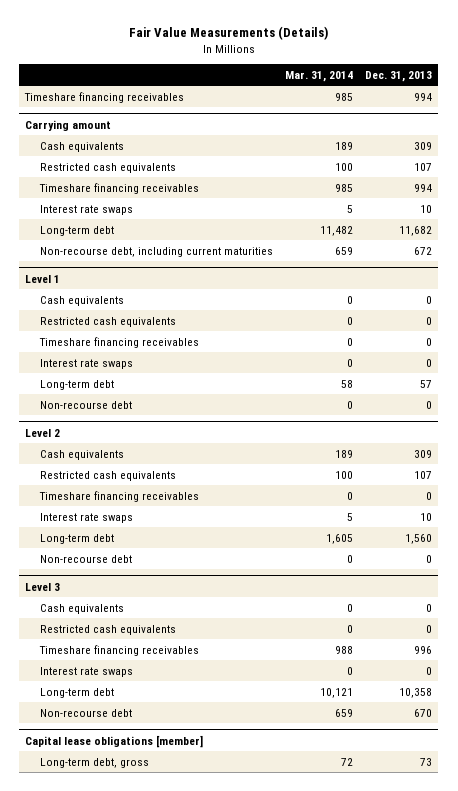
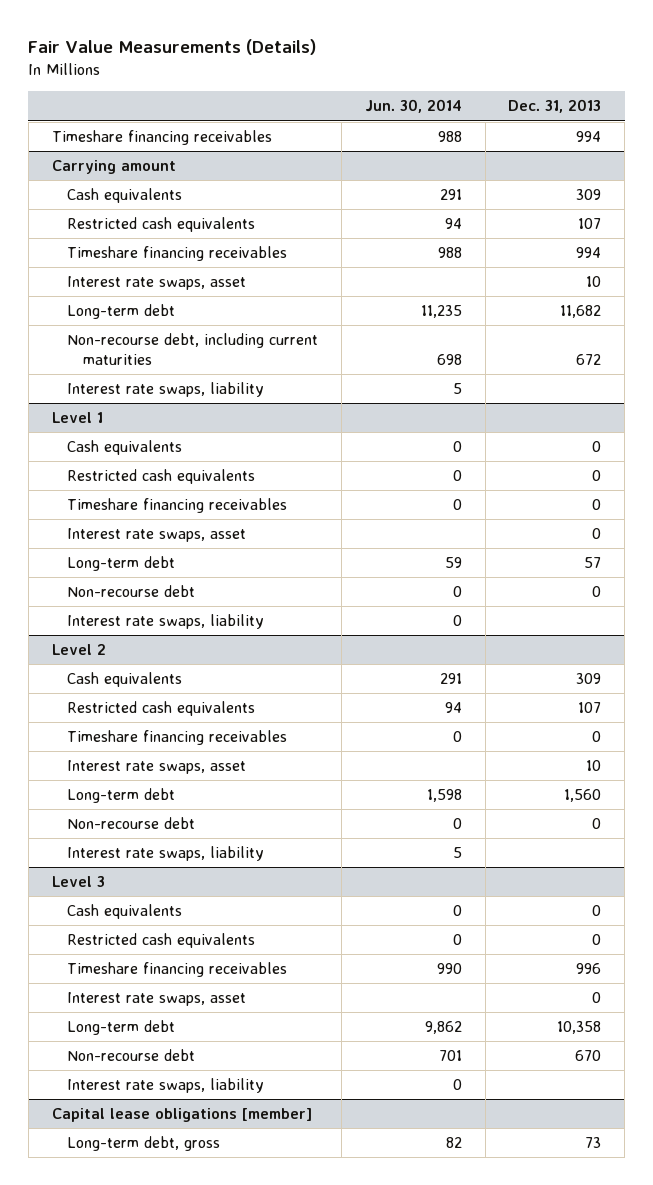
[284,70,353,82] Mar. 31, 2014 -> none
none -> [364,99,462,114] Jun. 30, 2014
[39,204,133,215] Interest rate swaps -> [67,276,247,291] Interest rate swaps, asset
none -> [67,382,265,398] Interest rate swaps, liability
[39,358,133,369] Interest rate swaps -> [67,528,247,543] Interest rate swaps, asset
none -> [67,614,265,630] Interest rate swaps, liability
[39,512,133,523] Interest rate swaps -> [67,760,247,775] Interest rate swaps, asset
none -> [67,846,265,862] Interest rate swaps, liability
[39,666,133,677] Interest rate swaps -> [67,992,247,1007] Interest rate swaps, asset
none -> [67,1078,265,1094] Interest rate swaps, liability

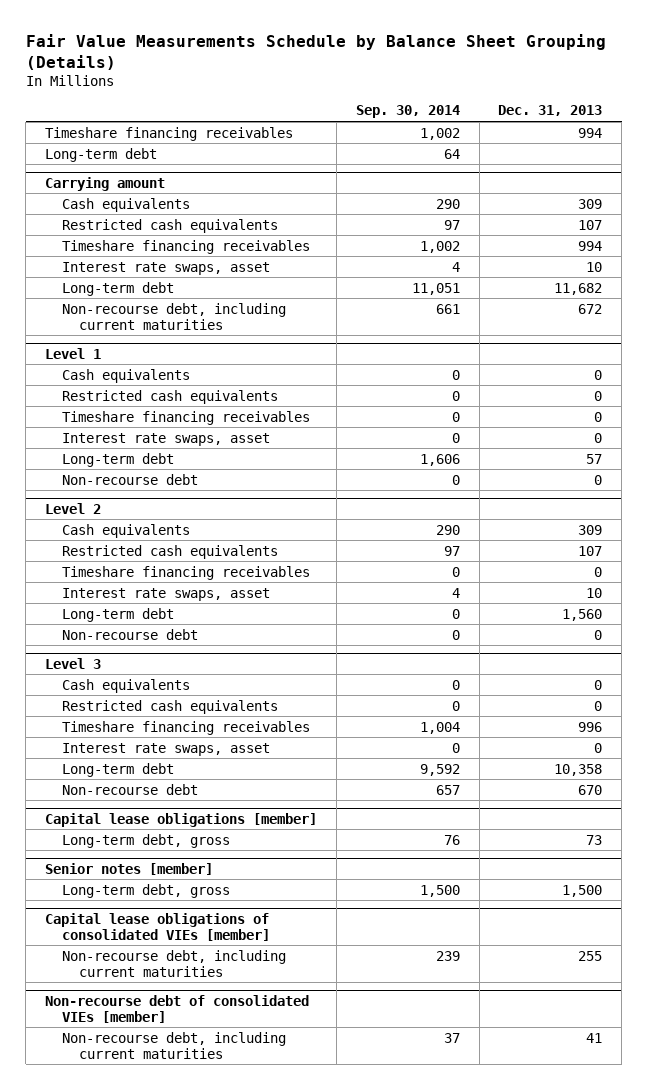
[28,39,317,56] Fair Value Measurements (Details) -> [25,33,606,70] Fair Value Measurements Schedule by Balance Sheet Grouping (Details)
[364,99,462,114] Jun. 30, 2014 -> none
none -> [355,105,460,119] Sep. 30, 2014
none -> [45,147,158,162] Long-term debt
[67,382,265,398] Interest rate swaps, liability -> none
[67,614,265,630] Interest rate swaps, liability -> none
[67,846,265,862] Interest rate swaps, liability -> none
[67,1078,265,1094] Interest rate swaps, liability -> none
none -> [45,862,214,875] Senior notes [member]
none -> [62,883,231,898] Long-term debt, gross
none -> [45,912,271,941] Capital lease obligations of consolidated VIEs [member]
none -> [62,949,287,977] Non-recourse debt, including current maturities
none -> [45,994,310,1023] Non-recourse debt of consolidated VIEs [member]
none -> [62,1031,287,1059] Non-recourse debt, including current maturities

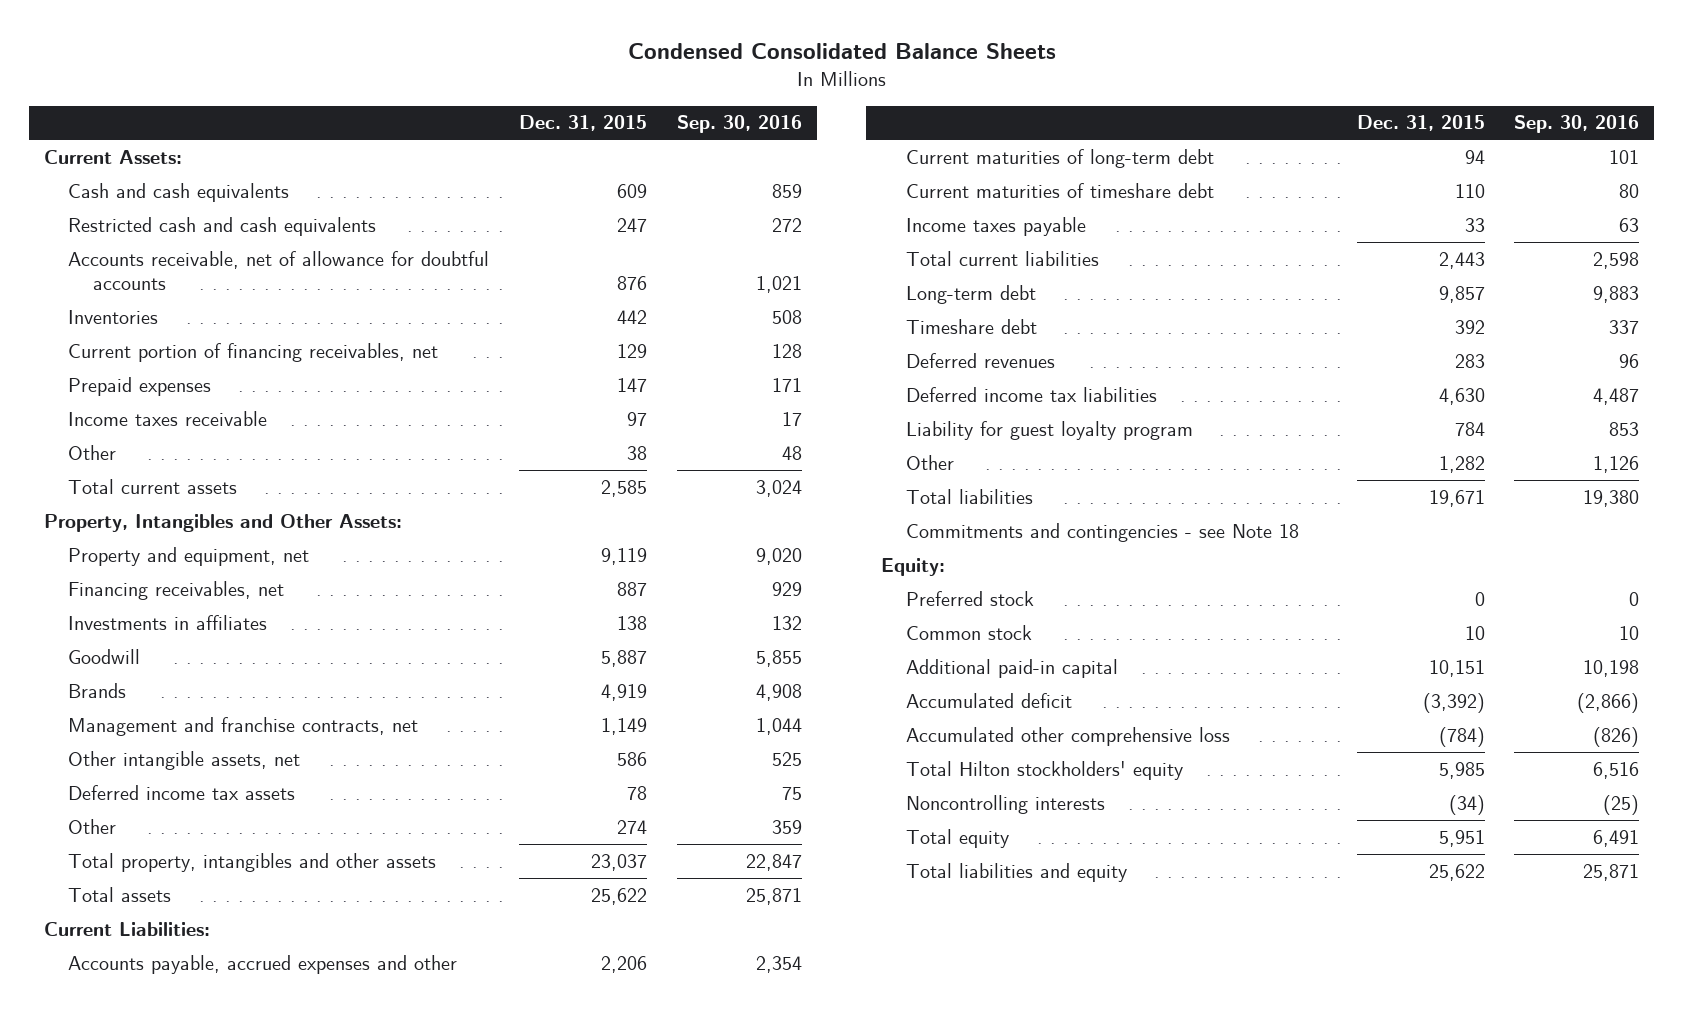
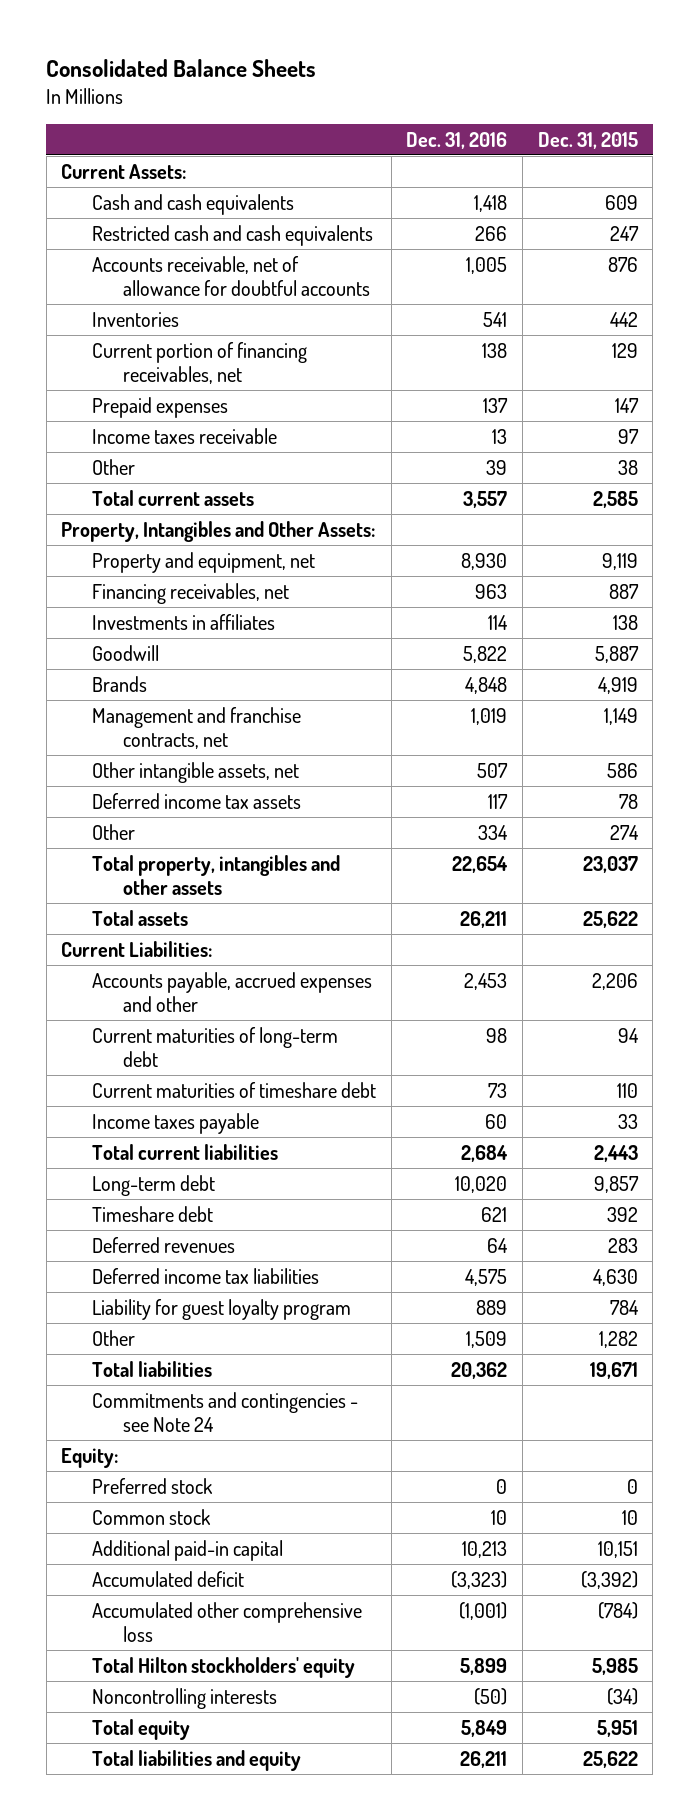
[627,43,1056,60] Condensed Consolidated Balance Sheets -> [46,59,317,78] Consolidated Balance Sheets
[677,115,803,134] Sep. 30, 2016 -> none
none -> [406,131,508,149] Dec. 31, 2016
[905,522,1299,542] Commitments and contingencies - see Note 18 -> [92,1391,359,1432] Commitments and contingencies - see Note 24

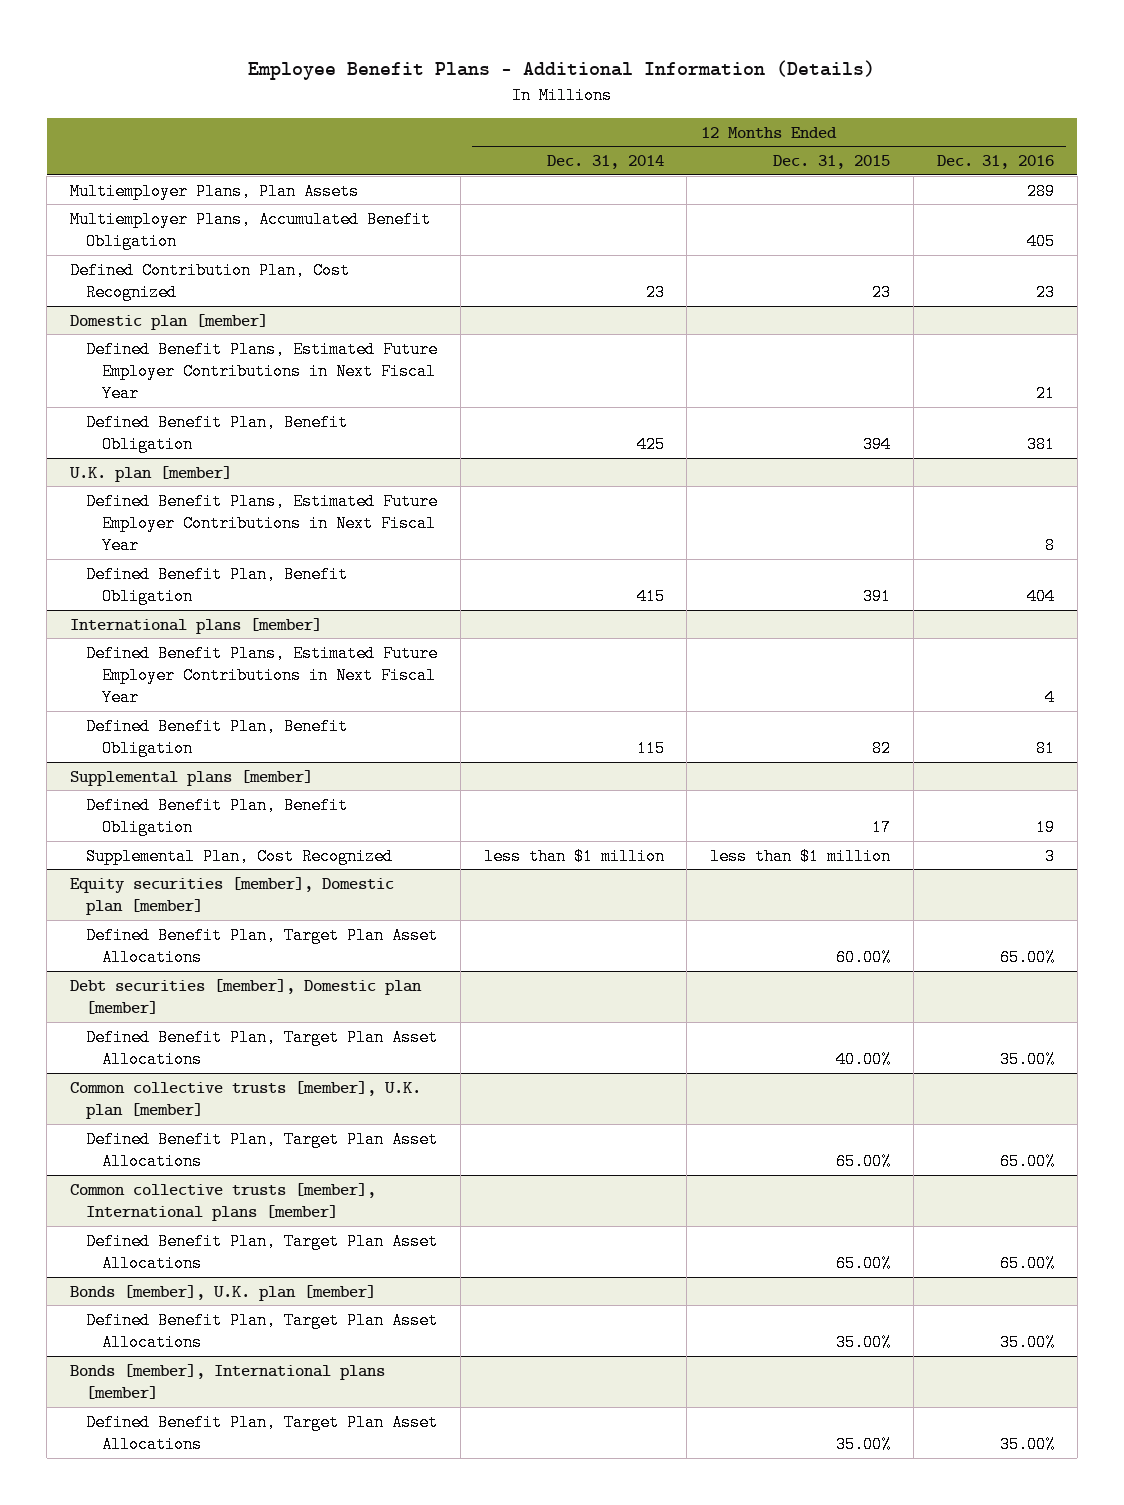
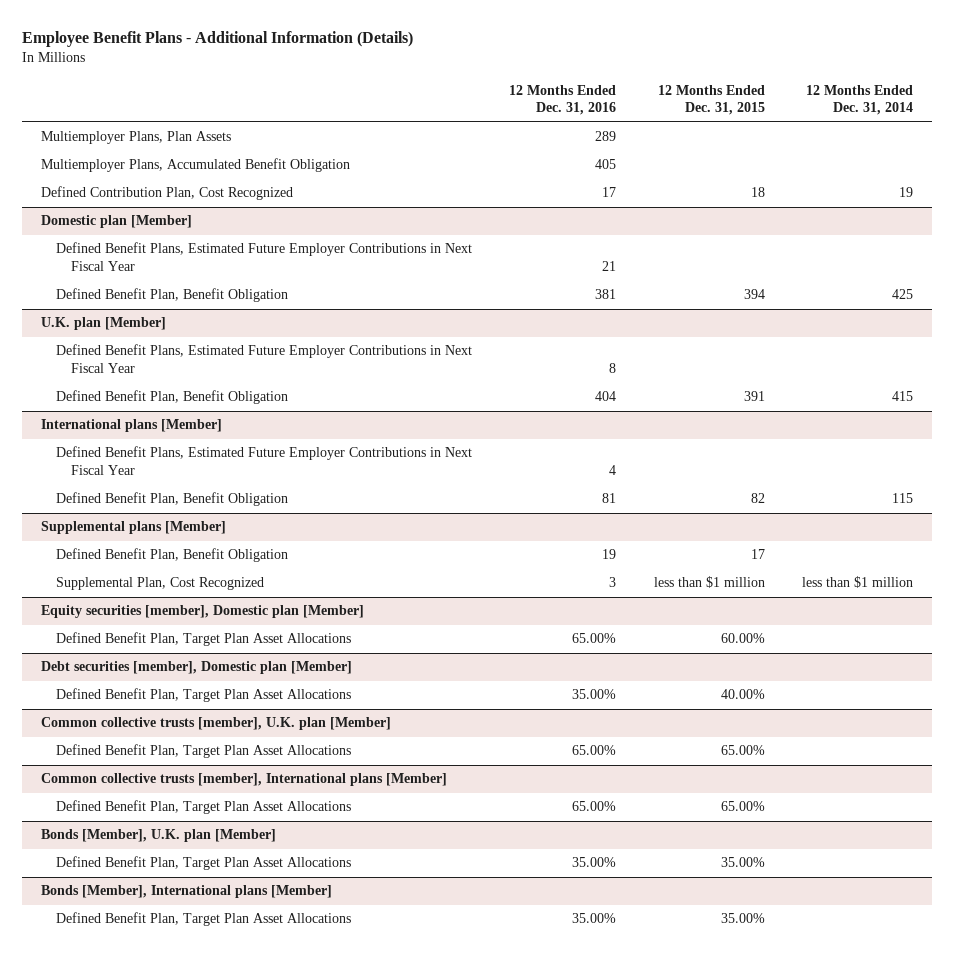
[645,284,665,302] 23 -> [898,187,913,198] 19
[872,284,892,302] 23 -> [750,187,765,198] 18
[1035,284,1055,302] 23 -> [602,187,617,198] 17
[70,313,269,330] Domestic plan [member] -> [40,215,192,229] Domestic plan [Member]
[69,465,233,482] U.K. plan [member] -> [40,317,166,331] U.K. plan [Member]
[70,617,323,634] International plans [member] -> [40,419,222,433] International plans [Member]
[70,769,314,786] Supplemental plans [member] -> [40,521,226,535] Supplemental plans [Member]
[70,876,395,916] Equity securities [member], Domestic plan [member] -> [40,605,364,619] Equity securities [member], Domestic plan [Member]
[70,978,423,1015] Debt securities [member], Domestic plan [member] -> [40,661,352,675] Debt securities [member], Domestic plan [Member]
[70,1080,422,1120] Common collective trusts [member], U.K. plan [member] -> [40,717,391,731] Common collective trusts [member], U.K. plan [Member]
[70,1182,377,1222] Common collective trusts [member], International plans [member] -> [40,773,447,787] Common collective trusts [member], International plans [Member]
[70,1284,377,1301] Bonds [member], U.K. plan [member] -> [40,829,276,843] Bonds [Member], U.K. plan [Member]
[70,1363,386,1400] Bonds [member], International plans [member] -> [40,885,332,899] Bonds [Member], International plans [Member]

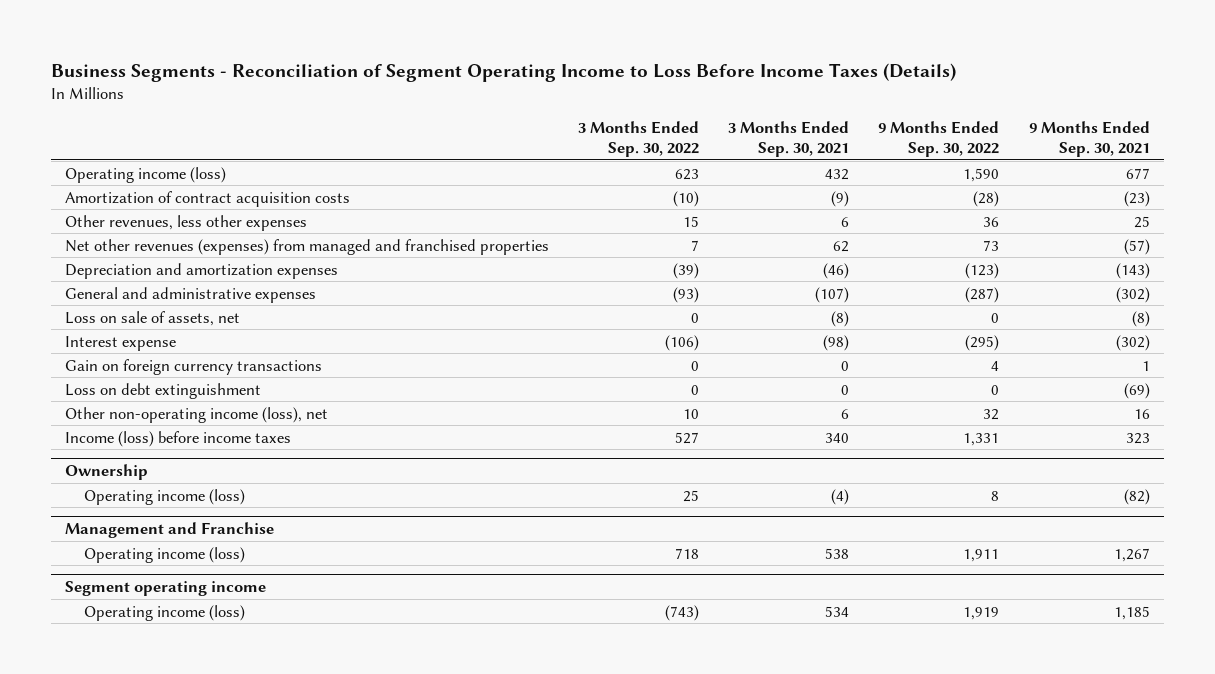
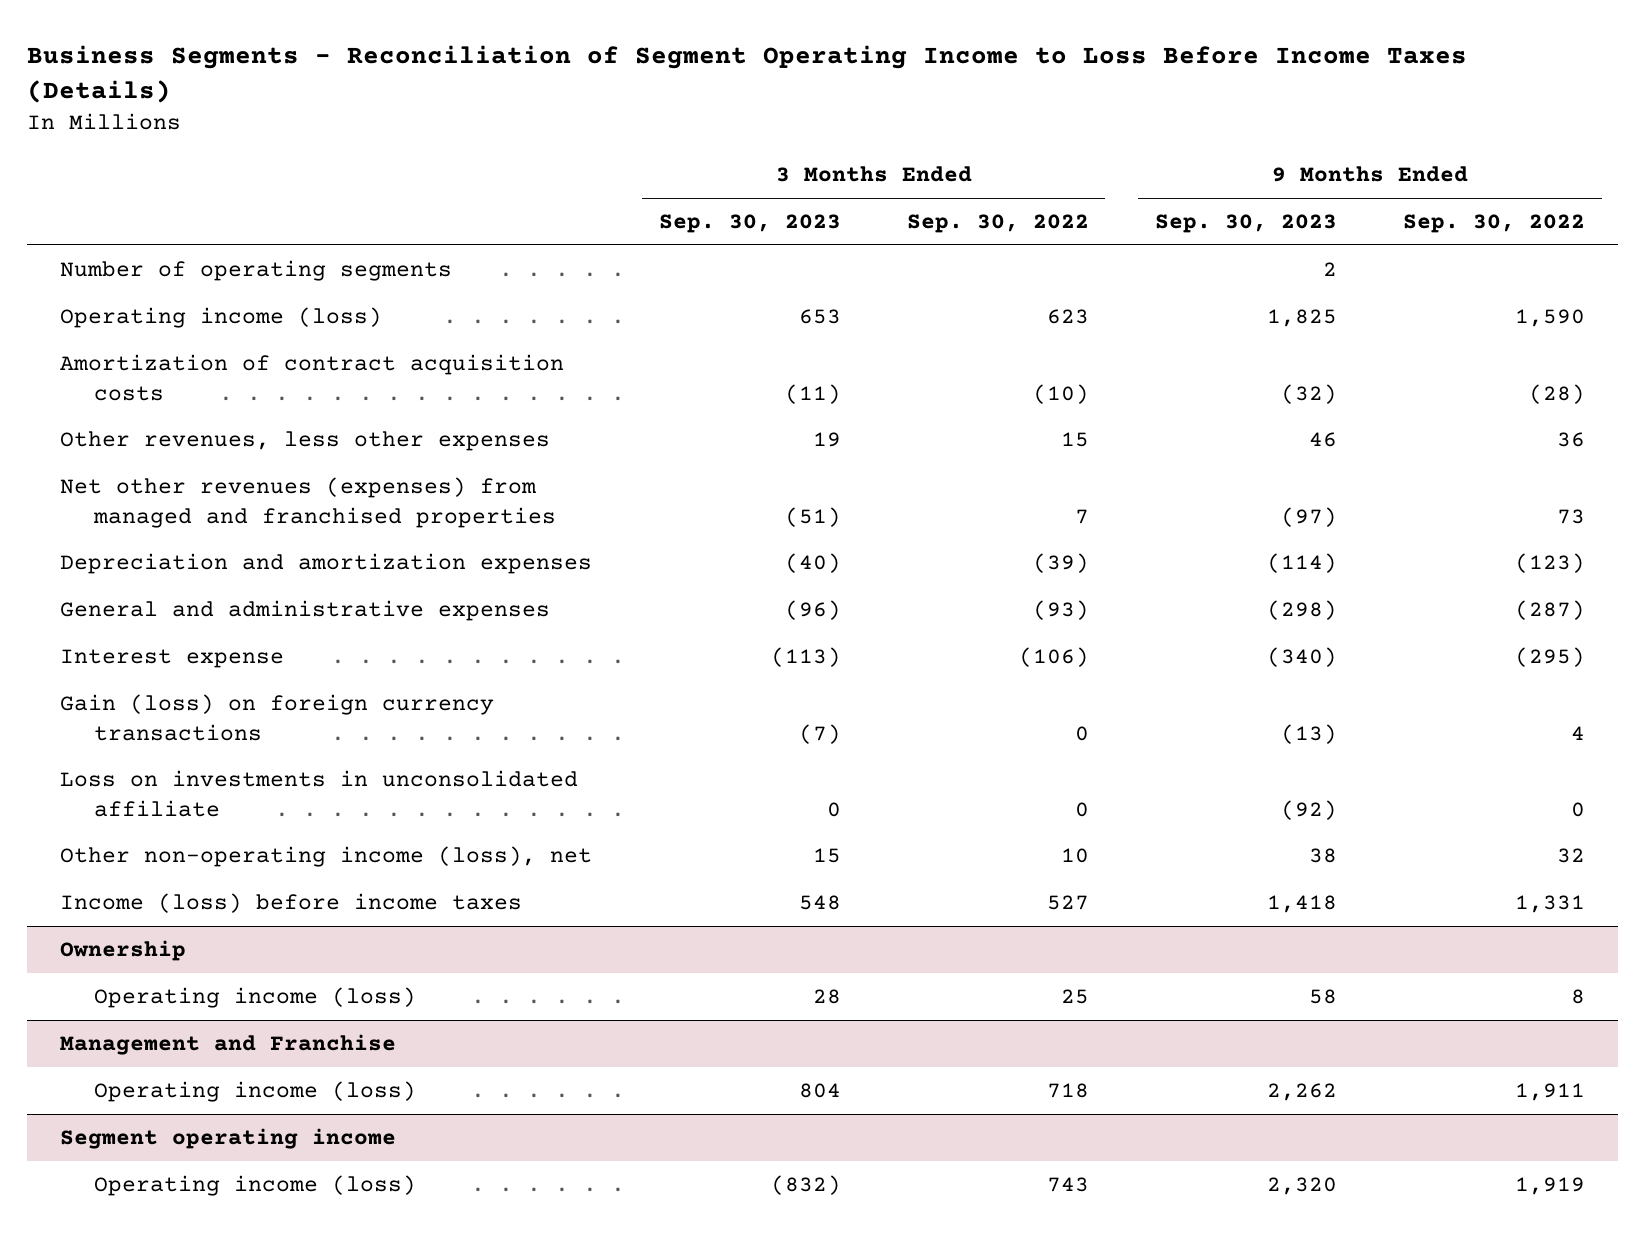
[728,121,850,157] 3 Months Ended Sep. 30, 2021 -> none
[1028,121,1150,157] 9 Months Ended Sep. 30, 2021 -> none
none -> [658,214,841,234] Sep. 30, 2023
none -> [1155,214,1338,234] Sep. 30, 2023
none -> [60,259,453,281] Number of operating segments
[65,310,241,326] Loss on sale of assets, net -> none
[65,382,262,399] Loss on debt extinguishment -> none
[65,358,323,375] Gain on foreign currency transactions -> [60,693,495,741] Gain (loss) on foreign currency transactions
none -> [60,769,579,817] Loss on investments in unconsolidated affiliate
[665,604,700,621] (743) -> [1046,1176,1089,1192] 743

